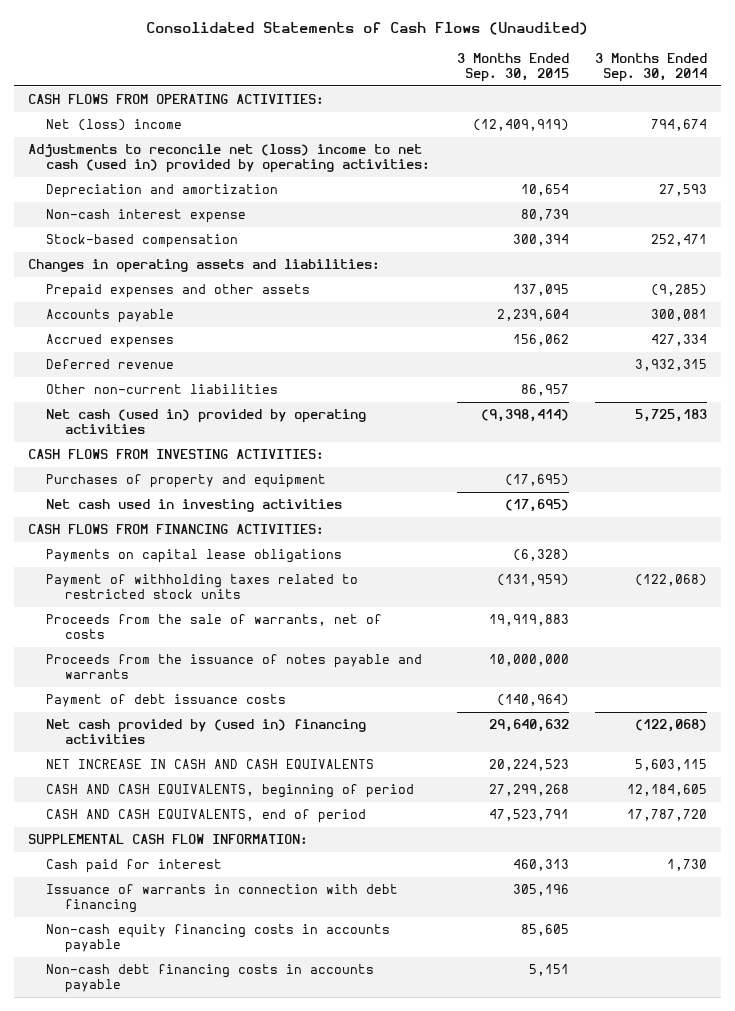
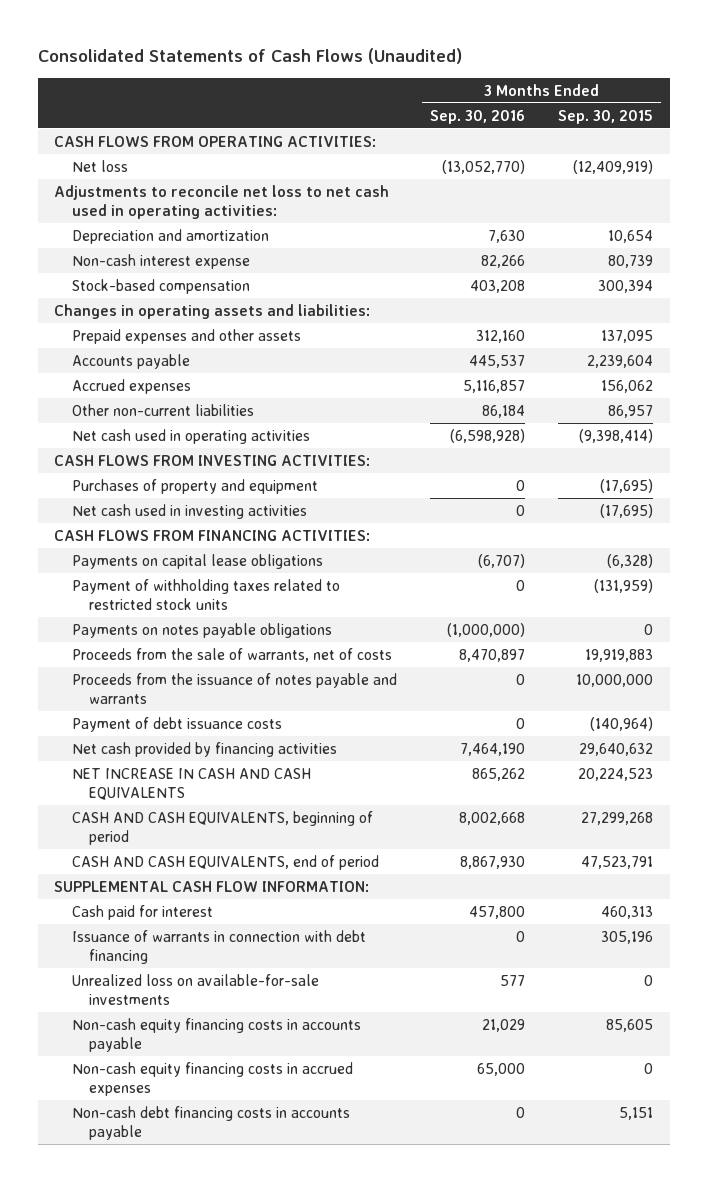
[595,52,708,83] 3 Months Ended Sep. 30, 2014 -> none
none -> [429,109,525,124] Sep. 30, 2016
[46,119,183,132] Net (loss) income -> [71,159,128,172] Net loss
[27,144,431,174] Adjustments to reconcile net (loss) income to net cash (used in) provided by operating activities: -> [54,184,390,219] Adjustments to reconcile net loss to net cash used in operating activities:
[46,359,175,370] Deferred revenue -> none
[46,409,367,435] Net cash (used in) provided by operating activities -> [71,428,310,444] Net cash used in operating activities
none -> [71,622,332,638] Payments on notes payable obligations
[46,719,367,745] Net cash provided by (used in) financing activities -> [71,741,337,757] Net cash provided by financing activities
none -> [71,973,319,1005] Unrealized loss on available-for-sale investments
none -> [71,1061,353,1096] Non-cash equity financing costs in accrued expenses

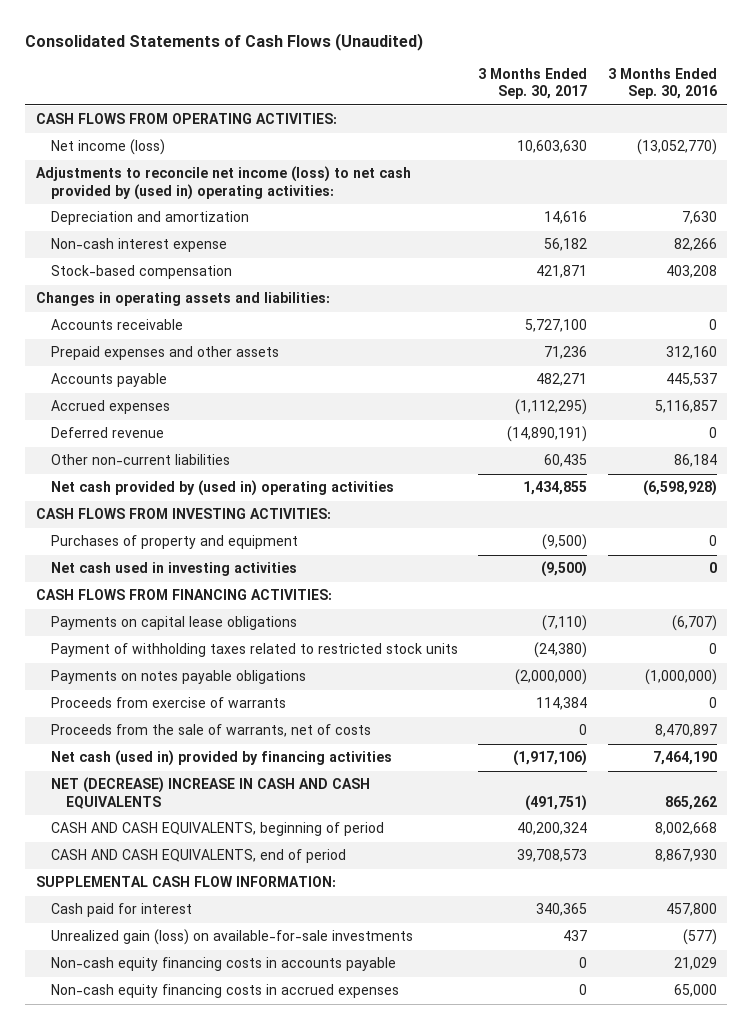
[558,109,654,124] Sep. 30, 2015 -> none
none -> [478,67,588,100] 3 Months Ended Sep. 30, 2017
[71,159,128,172] Net loss -> [50,139,165,156] Net income (loss)
[54,184,390,219] Adjustments to reconcile net loss to net cash used in operating activities: -> [35,166,411,200] Adjustments to reconcile net income (loss) to net cash provided by (used in) operating activities:
none -> [50,319,183,331] Accounts receivable
none -> [50,427,164,439] Deferred revenue
[71,428,310,444] Net cash used in operating activities -> [50,480,394,497] Net cash provided by (used in) operating activities
none -> [50,697,286,709] Proceeds from exercise of warrants
[71,672,397,704] Proceeds from the issuance of notes payable and warrants -> none
[71,716,282,732] Payment of debt issuance costs -> none
[71,741,337,757] Net cash provided by financing activities -> [50,750,392,767] Net cash (used in) provided by financing activities
[71,767,311,800] NET INCREASE IN CASH AND CASH EQUIVALENTS -> [50,777,370,809] NET (DECREASE) INCREASE IN CASH AND CASH EQUIVALENTS
[71,929,366,964] Issuance of warrants in connection with debt financing -> none
[71,973,319,1005] Unrealized loss on available-for-sale investments -> [50,929,413,946] Unrealized gain (loss) on available-for-sale investments
[499,974,525,986] 577 -> [683,929,718,946] (577)
[71,1105,350,1140] Non-cash debt financing costs in accounts payable -> none

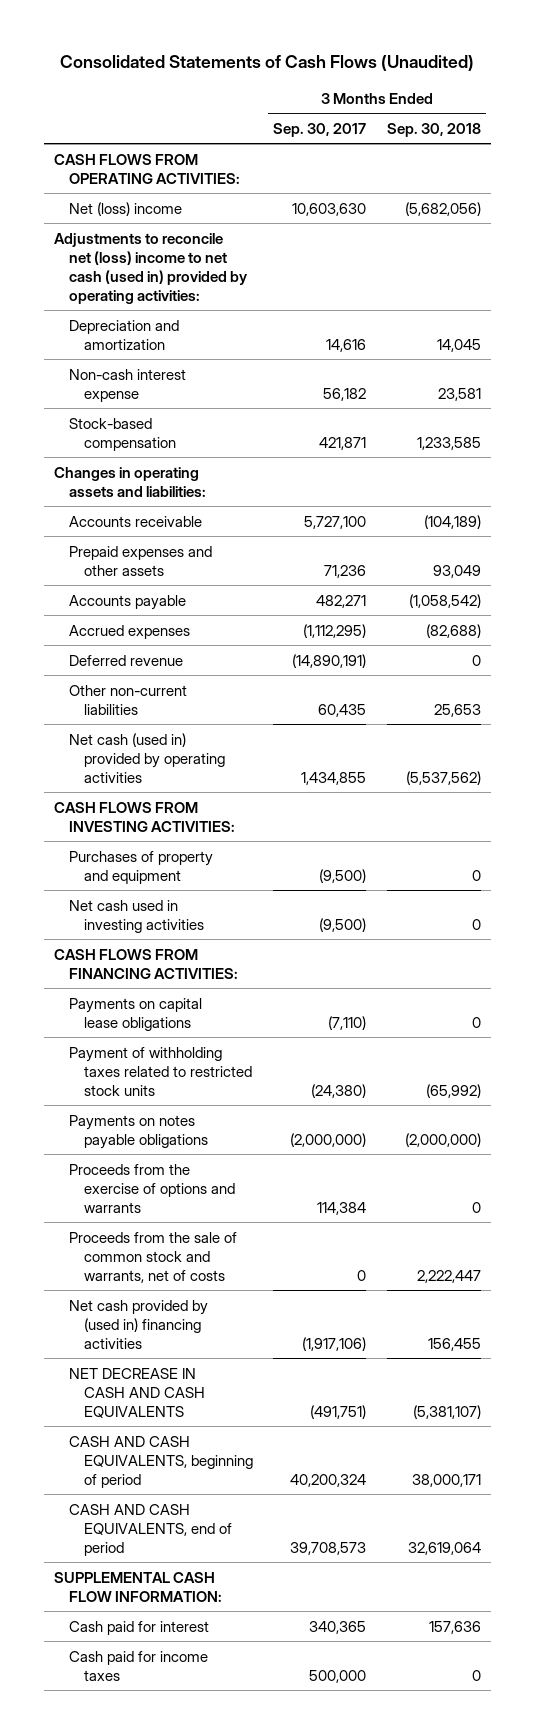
[608,67,718,100] 3 Months Ended Sep. 30, 2016 -> none
none -> [386,122,481,137] Sep. 30, 2018
[50,139,165,156] Net income (loss) -> [68,201,182,216] Net (loss) income
[35,166,411,200] Adjustments to reconcile net income (loss) to net cash provided by (used in) operating activities: -> [54,232,247,304] Adjustments to reconcile net (loss) income to net cash (used in) provided by operating activities:
[50,480,394,497] Net cash provided by (used in) operating activities -> [68,732,225,783] Net cash (used in) provided by operating activities
[50,697,286,709] Proceeds from exercise of warrants -> [68,1163,235,1213] Proceeds from the exercise of options and warrants
[50,724,371,738] Proceeds from the sale of warrants, net of costs -> [68,1231,237,1283] Proceeds from the sale of common stock and warrants, net of costs
[50,750,392,767] Net cash (used in) provided by financing activities -> [68,1299,208,1349] Net cash provided by (used in) financing activities
[50,777,370,809] NET (DECREASE) INCREASE IN CASH AND CASH EQUIVALENTS -> [68,1367,205,1418] NET DECREASE IN CASH AND CASH EQUIVALENTS
[50,929,413,946] Unrealized gain (loss) on available-for-sale investments -> none
[50,957,396,972] Non-cash equity financing costs in accounts payable -> none
[50,984,399,999] Non-cash equity financing costs in accrued expenses -> none
none -> [68,1650,208,1681] Cash paid for income taxes

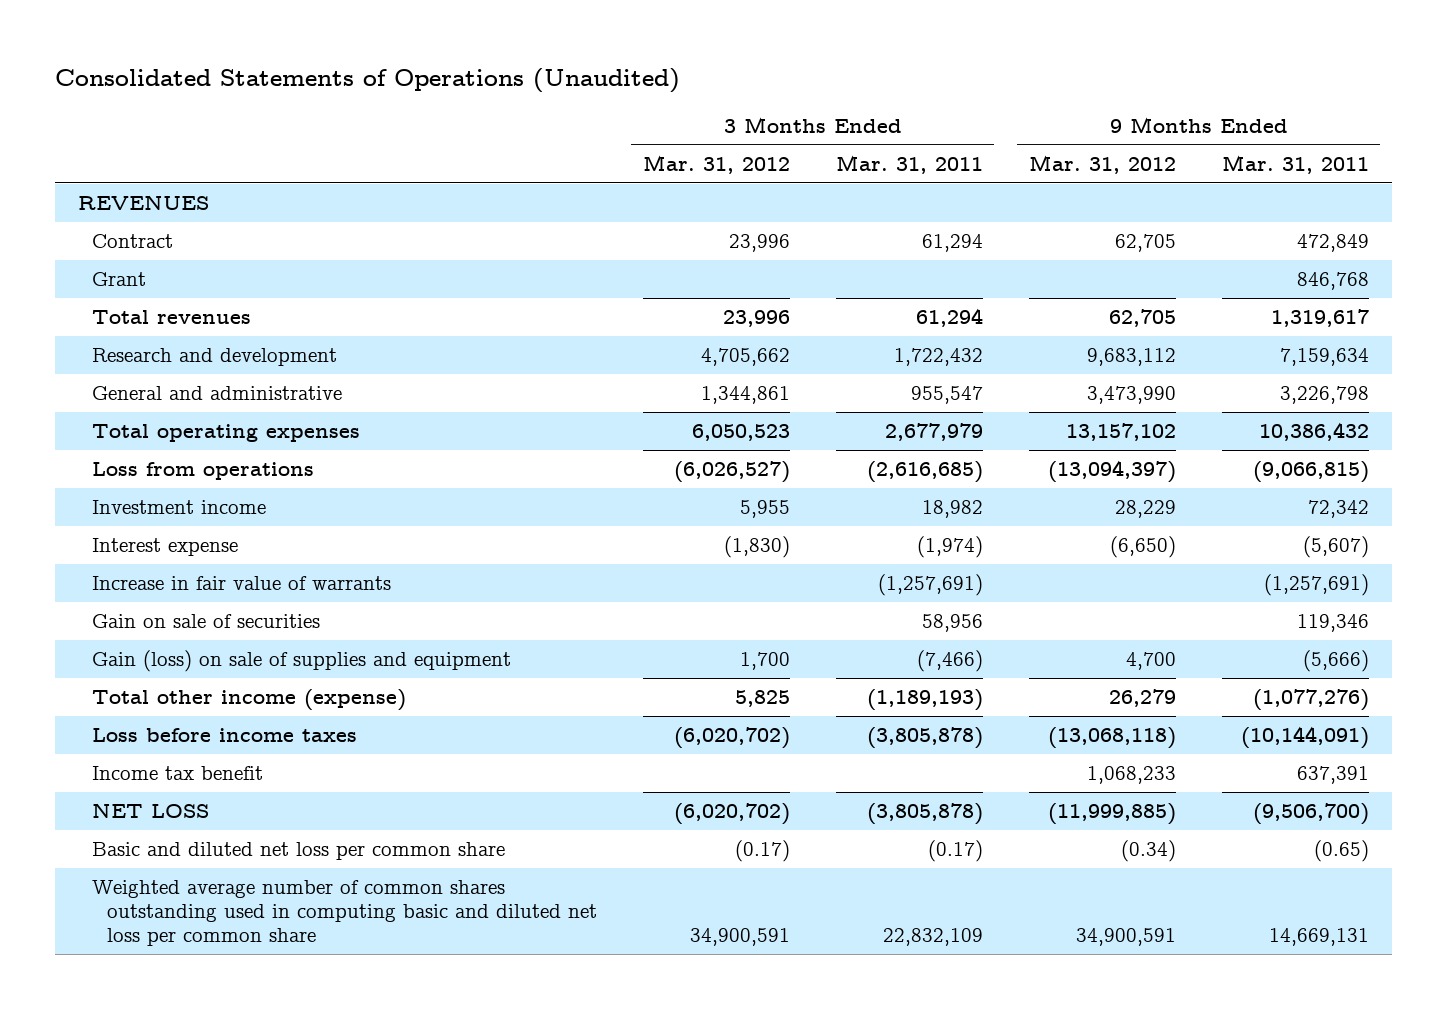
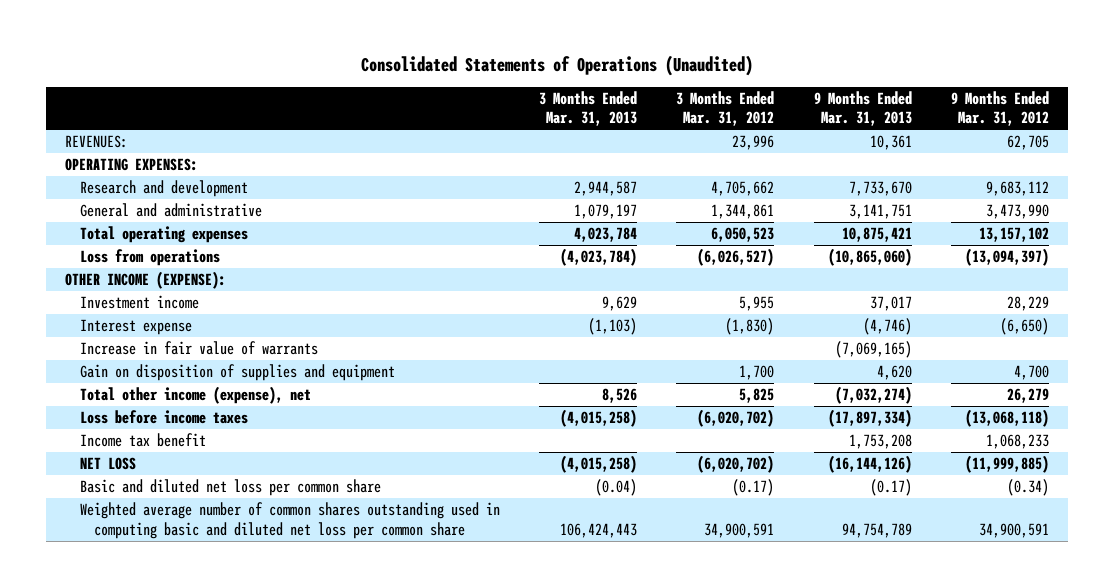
[835,154,983,174] Mar. 31, 2011 -> none
[1221,154,1369,174] Mar. 31, 2011 -> none
none -> [538,90,637,127] 3 Months Ended Mar. 31, 2013
none -> [813,90,912,127] 9 Months Ended Mar. 31, 2013
[77,195,209,211] REVENUES -> none
[92,234,174,249] Contract -> none
[92,272,147,287] Grant -> none
[92,310,252,325] Total revenues -> [65,135,129,149] REVENUES:
none -> [65,158,199,172] OPERATING EXPENSES:
none -> [65,271,227,290] OTHER INCOME (EXPENSE):
[92,614,321,629] Gain on sale of securities -> none
[92,650,512,673] Gain (loss) on sale of supplies and equipment -> [79,364,395,382] Gain on disposition of supplies and equipment
[92,689,407,712] Total other income (expense) -> [79,386,311,405] Total other income (expense), net

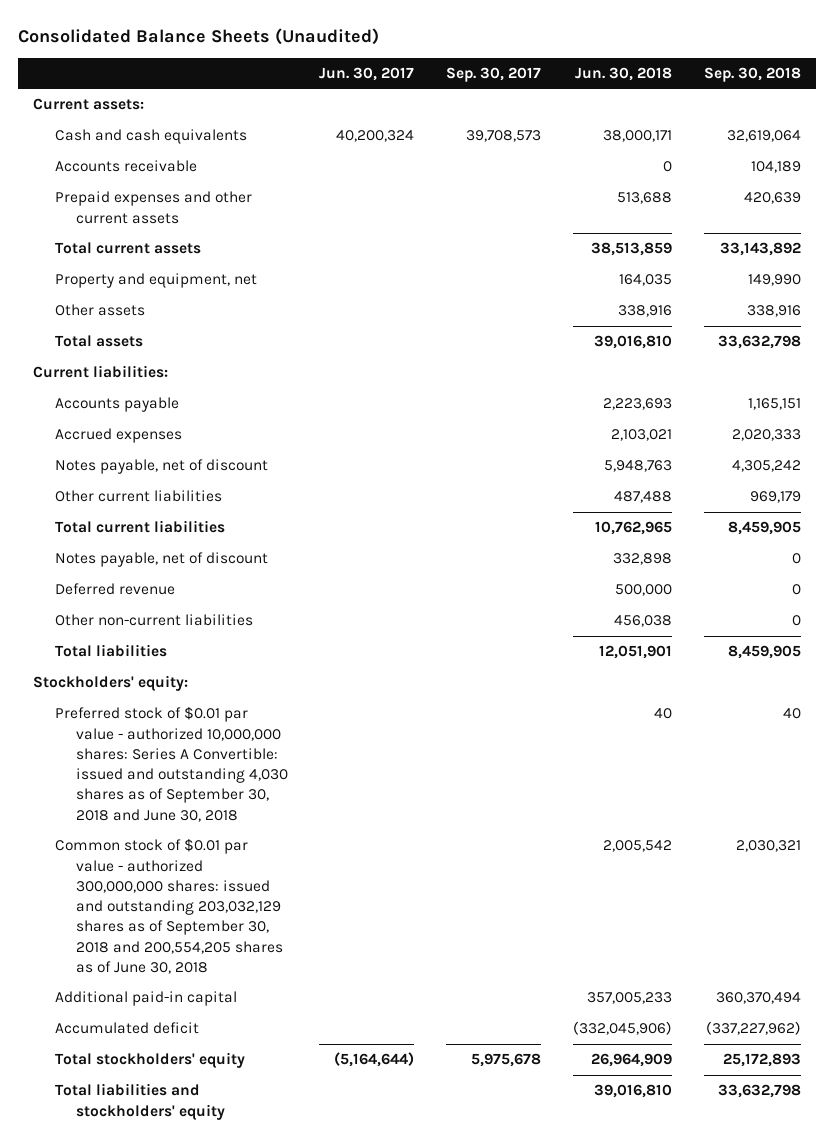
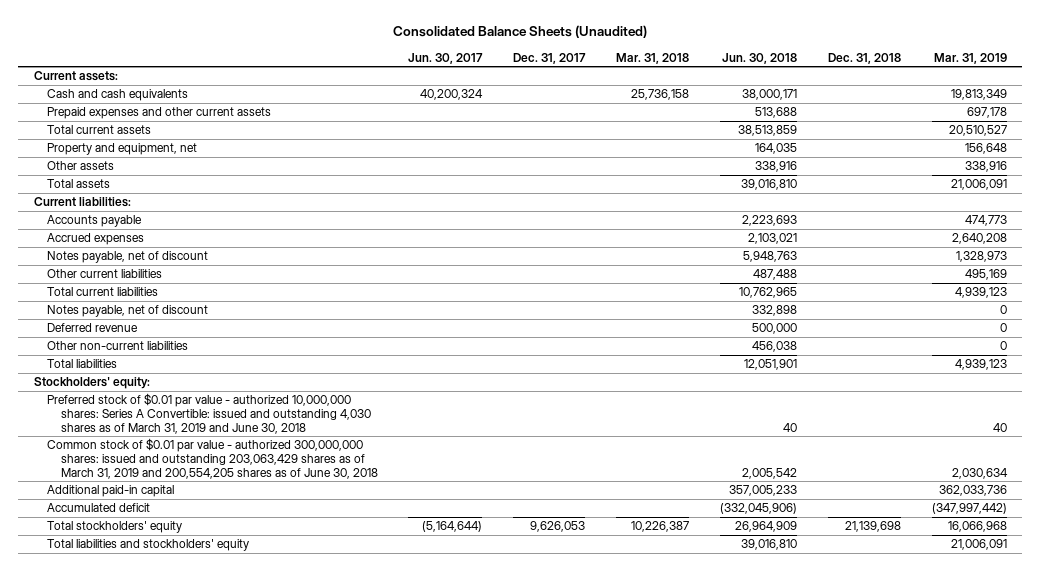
[446,66,542,82] Sep. 30, 2017 -> none
[703,66,801,82] Sep. 30, 2018 -> none
none -> [513,52,587,64] Dec. 31, 2017
none -> [616,52,690,64] Mar. 31, 2018
none -> [827,52,901,64] Dec. 31, 2018
none -> [933,52,1007,64] Mar. 31, 2019
[54,160,197,173] Accounts receivable -> none
[54,706,288,822] Preferred stock of $0.01 par value - authorized 10,000,000 shares: Series A Convertible: issued and outstanding 4,030 shares as of September 30, 2018 and June 30, 2018 -> [47,393,371,434] Preferred stock of $0.01 par value - authorized 10,000,000 shares: Series A Convertible: issued and outstanding 4,030 shares as of March 31, 2019 and June 30, 2018
[54,838,283,975] Common stock of $0.01 par value - authorized 300,000,000 shares: issued and outstanding 203,032,129 shares as of September 30, 2018 and 200,554,205 shares as of June 30, 2018 -> [47,438,378,479] Common stock of $0.01 par value - authorized 300,000,000 shares: issued and outstanding 203,063,429 shares as of March 31, 2019 and 200,554,205 shares as of June 30, 2018

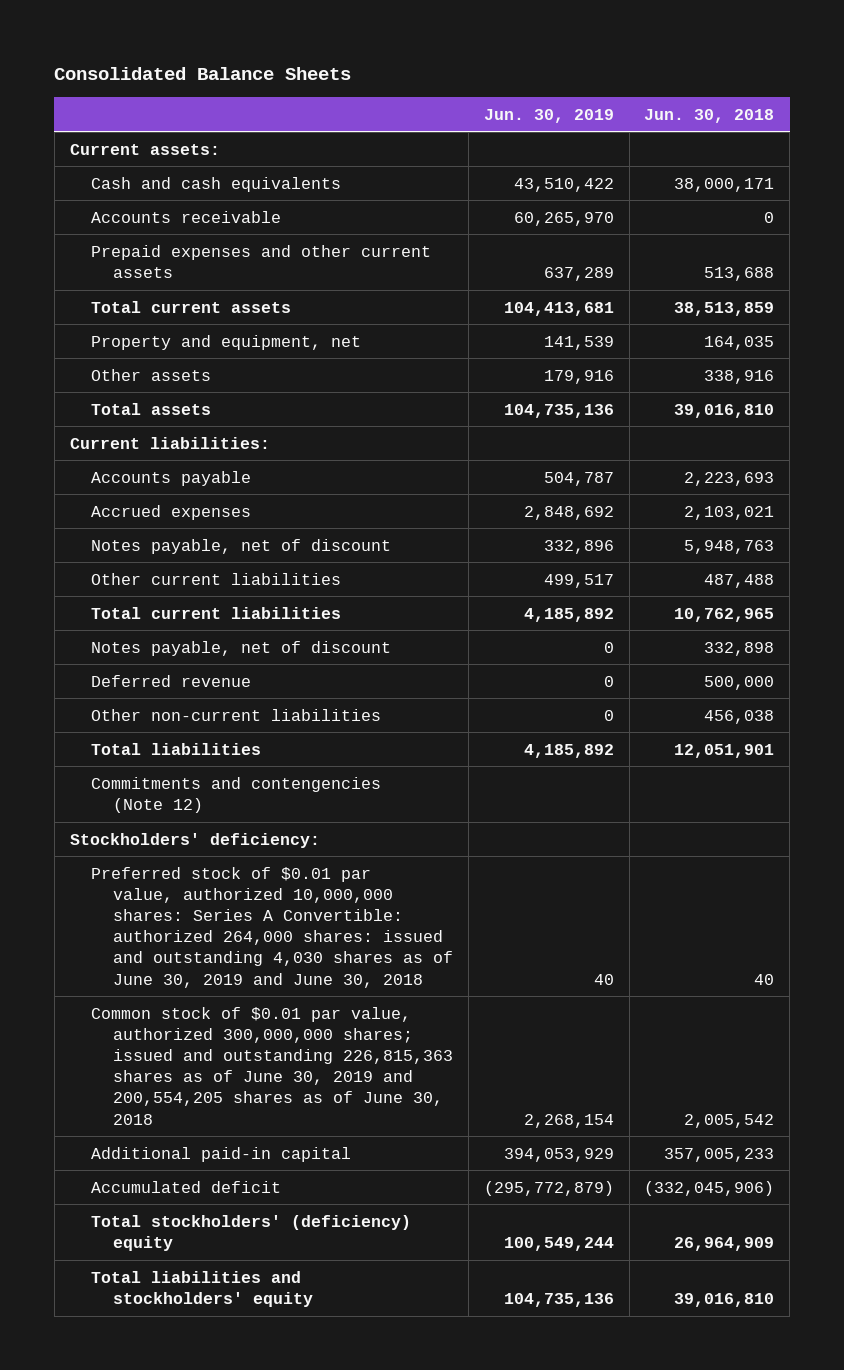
[393,25,648,39] Consolidated Balance Sheets (Unaudited) -> [54,67,352,81] Consolidated Balance Sheets
[408,52,484,64] Jun. 30, 2017 -> none
[513,52,587,64] Dec. 31, 2017 -> none
[616,52,690,64] Mar. 31, 2018 -> none
[827,52,901,64] Dec. 31, 2018 -> none
[933,52,1007,64] Mar. 31, 2019 -> none
none -> [483,108,614,123] Jun. 30, 2019
none -> [91,210,282,223] Accounts receivable
none -> [91,776,382,813] Commitments and contengencies (Note 12)
[33,377,150,390] Stockholders' equity: -> [69,832,320,848] Stockholders' deficiency:
[47,393,371,434] Preferred stock of $0.01 par value - authorized 10,000,000 shares: Series A Convertible: issued and outstanding 4,030 shares as of March 31, 2019 and June 30, 2018 -> [91,866,453,988] Preferred stock of $0.01 par value, authorized 10,000,000 shares: Series A Convertible: authorized 264,000 shares: issued and outstanding 4,030 shares as of June 30, 2019 and June 30, 2018
[47,438,378,479] Common stock of $0.01 par value - authorized 300,000,000 shares: issued and outstanding 203,063,429 shares as of March 31, 2019 and 200,554,205 shares as of June 30, 2018 -> [91,1006,453,1125] Common stock of $0.01 par value, authorized 300,000,000 shares; issued and outstanding 226,815,363 shares as of June 30, 2019 and 200,554,205 shares as of June 30, 2018
[47,521,183,534] Total stockholders' equity -> [91,1214,412,1251] Total stockholders' (deficiency) equity

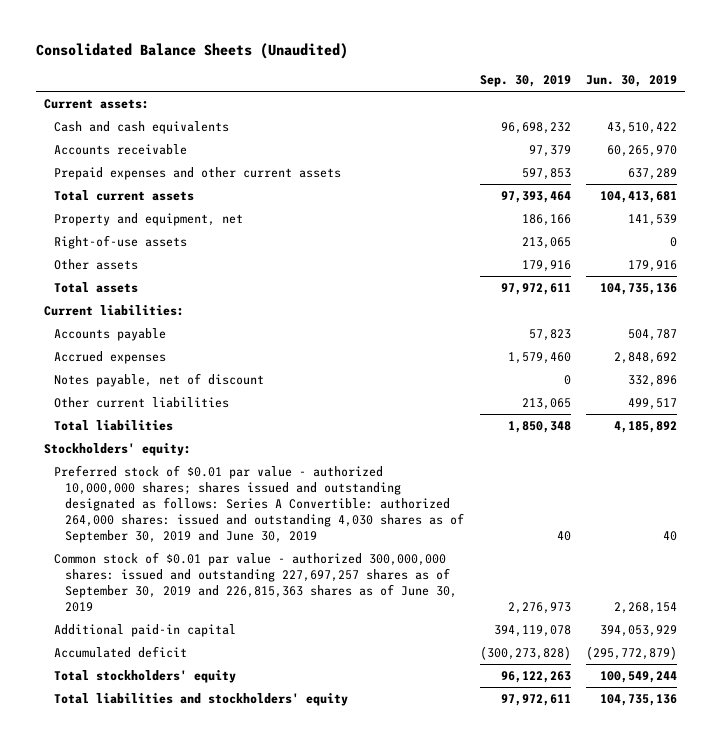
[54,67,352,81] Consolidated Balance Sheets -> [35,43,348,60] Consolidated Balance Sheets (Unaudited)
[644,108,775,123] Jun. 30, 2018 -> none
none -> [479,74,571,87] Sep. 30, 2019
none -> [54,235,188,250] Right-of-use assets
[91,606,342,619] Total current liabilities -> none
[91,640,392,656] Notes payable, net of discount -> none
[91,674,252,687] Deferred revenue -> none
[91,708,382,721] Other non-current liabilities -> none
[91,776,382,813] Commitments and contengencies (Note 12) -> none
[69,832,320,848] Stockholders' deficiency: -> [43,443,191,457] Stockholders' equity:
[91,866,453,988] Preferred stock of $0.01 par value, authorized 10,000,000 shares: Series A Convertible: authorized 264,000 shares: issued and outstanding 4,030 shares as of June 30, 2019 and June 30, 2018 -> [54,465,464,544] Preferred stock of $0.01 par value - authorized 10,000,000 shares; shares issued and outstanding designated as follows: Series A Convertible: authorized 264,000 shares: issued and outstanding 4,030 shares as of September 30, 2019 and June 30, 2019
[91,1006,453,1125] Common stock of $0.01 par value, authorized 300,000,000 shares; issued and outstanding 226,815,363 shares as of June 30, 2019 and 200,554,205 shares as of June 30, 2018 -> [54,552,457,613] Common stock of $0.01 par value - authorized 300,000,000 shares: issued and outstanding 227,697,257 shares as of September 30, 2019 and 226,815,363 shares as of June 30, 2019
[91,1214,412,1251] Total stockholders' (deficiency) equity -> [54,670,237,684] Total stockholders' equity

